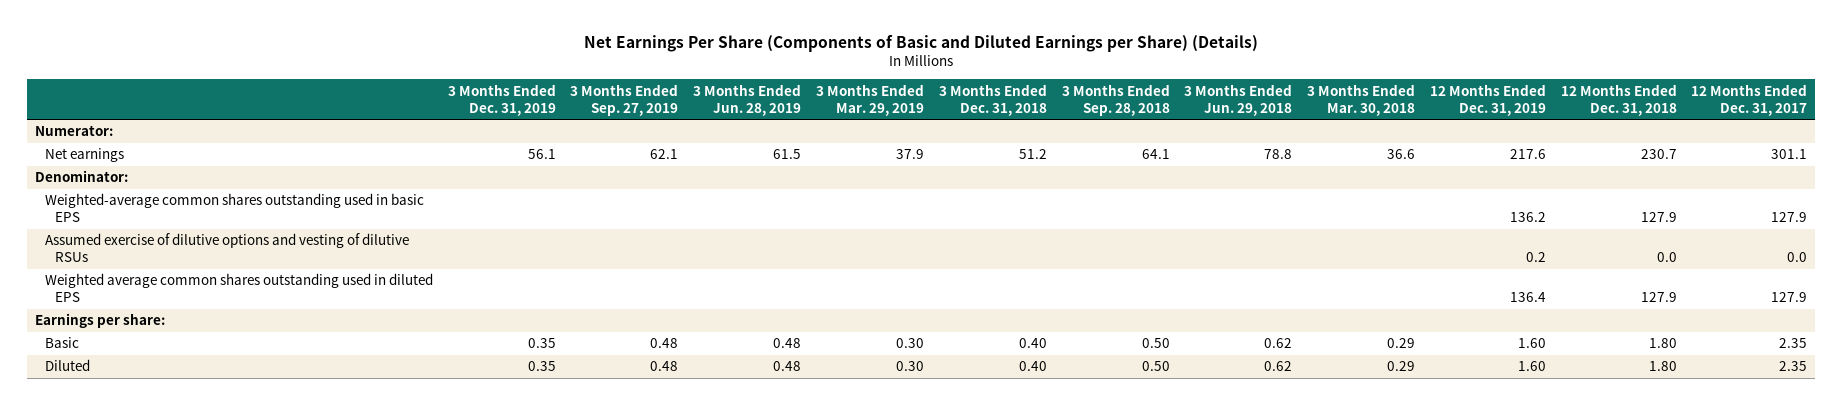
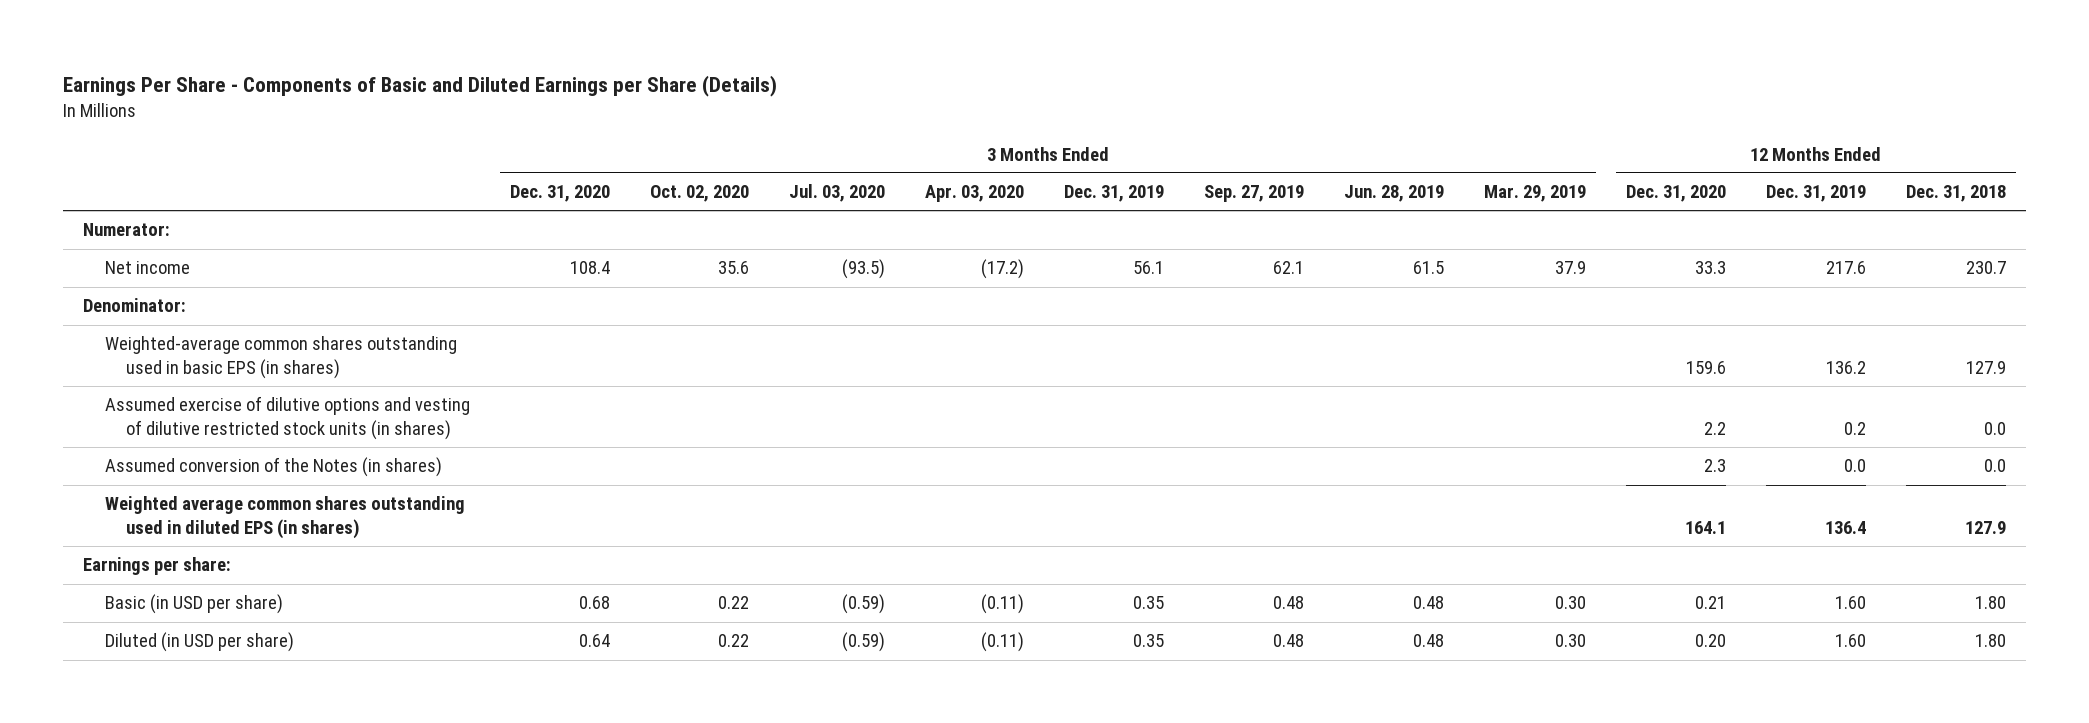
[584,35,1259,53] Net Earnings Per Share (Components of Basic and Diluted Earnings per Share) (Details) -> [63,74,778,97] Earnings Per Share - Components of Basic and Diluted Earnings per Share (Details)
[938,83,1047,116] 3 Months Ended Dec. 31, 2018 -> none
[1061,83,1170,116] 3 Months Ended Sep. 28, 2018 -> none
[1184,83,1293,116] 3 Months Ended Jun. 29, 2018 -> none
[1307,83,1416,116] 3 Months Ended Mar. 30, 2018 -> none
[1691,83,1808,116] 12 Months Ended Dec. 31, 2017 -> none
none -> [509,185,610,203] Dec. 31, 2020
none -> [649,185,749,203] Oct. 02, 2020
none -> [788,184,885,203] Jul. 03, 2020
none -> [924,185,1024,203] Apr. 03, 2020
none -> [1625,185,1726,203] Dec. 31, 2020
[44,148,124,163] Net earnings -> [104,261,190,275] Net income
[44,193,424,223] Weighted-average common shares outstanding used in basic EPS -> [104,336,457,380] Weighted-average common shares outstanding used in basic EPS (in shares)
[44,233,409,263] Assumed exercise of dilutive options and vesting of dilutive RSUs -> [104,396,470,441] Assumed exercise of dilutive options and vesting of dilutive restricted stock units (in shares)
none -> [104,457,442,478] Assumed conversion of the Notes (in shares)
[44,273,433,303] Weighted average common shares outstanding used in diluted EPS -> [104,496,465,540] Weighted average common shares outstanding used in diluted EPS (in shares)
[44,337,79,349] Basic -> [104,594,283,615] Basic (in USD per share)
[44,359,90,372] Diluted -> [104,632,294,653] Diluted (in USD per share)

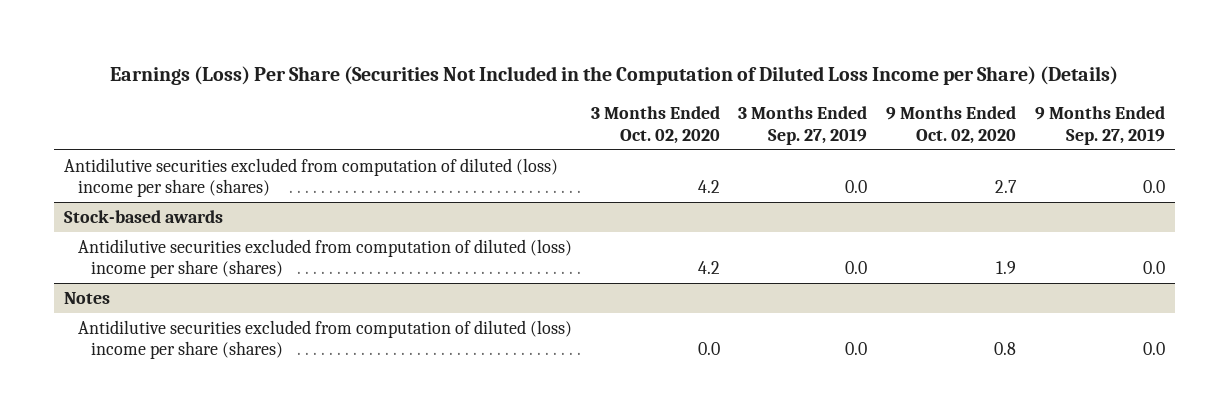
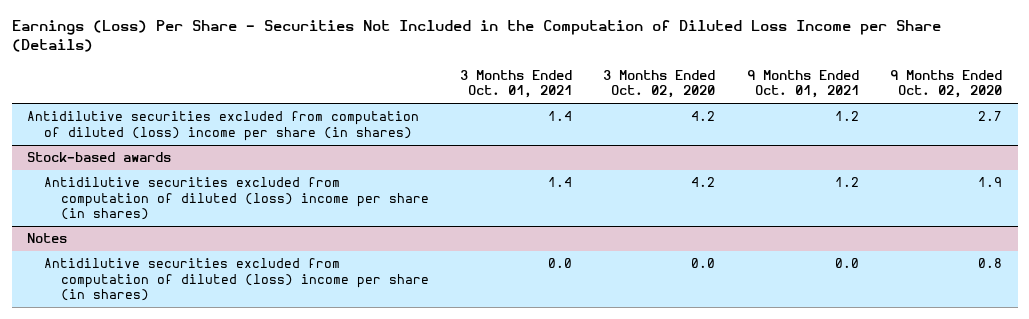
[110,66,1119,86] Earnings (Loss) Per Share (Securities Not Included in the Computation of Diluted Loss Income per Share) (Details) -> [11,20,941,53] Earnings (Loss) Per Share - Securities Not Included in the Computation of Diluted Loss Income per Share (Details)
[738,106,868,145] 3 Months Ended Sep. 27, 2019 -> none
[1035,106,1166,145] 9 Months Ended Sep. 27, 2019 -> none
none -> [460,69,573,99] 3 Months Ended Oct. 01, 2021
none -> [746,69,859,99] 9 Months Ended Oct. 01, 2021
[63,157,558,198] Antidilutive securities excluded from computation of diluted (loss) income per share (shares) -> [27,111,420,141] Antidilutive securities excluded from computation of diluted (loss) income per share (in shares)
[77,238,572,279] Antidilutive securities excluded from computation of diluted (loss) income per share (shares) -> [44,177,429,221] Antidilutive securities excluded from computation of diluted (loss) income per share (in shares)
[77,319,572,360] Antidilutive securities excluded from computation of diluted (loss) income per share (shares) -> [44,258,429,302] Antidilutive securities excluded from computation of diluted (loss) income per share (in shares)

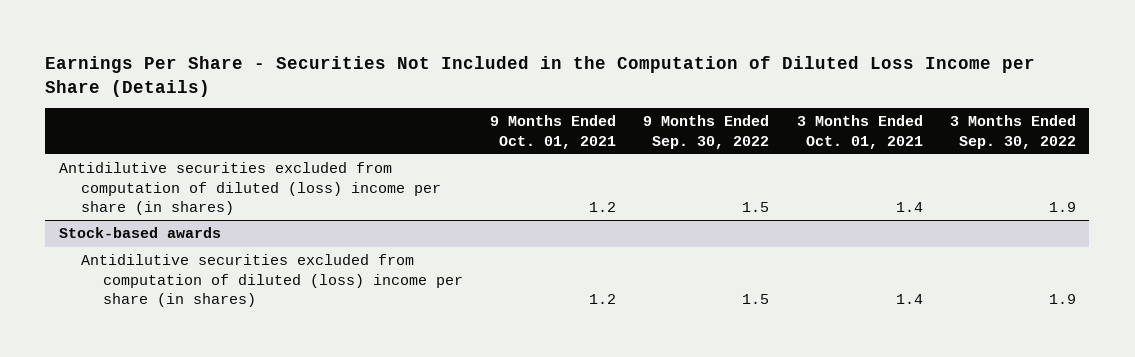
[11,20,941,53] Earnings (Loss) Per Share - Securities Not Included in the Computation of Diluted Loss Income per Share (Details) -> [45,56,1036,97] Earnings Per Share - Securities Not Included in the Computation of Diluted Loss Income per Share (Details)
[603,69,716,99] 3 Months Ended Oct. 02, 2020 -> none
[889,69,1002,99] 9 Months Ended Oct. 02, 2020 -> none
none -> [643,115,770,149] 9 Months Ended Sep. 30, 2022
none -> [949,115,1076,149] 3 Months Ended Sep. 30, 2022
[27,233,68,244] Notes -> none
[44,258,429,302] Antidilutive securities excluded from computation of diluted (loss) income per share (in shares) -> none

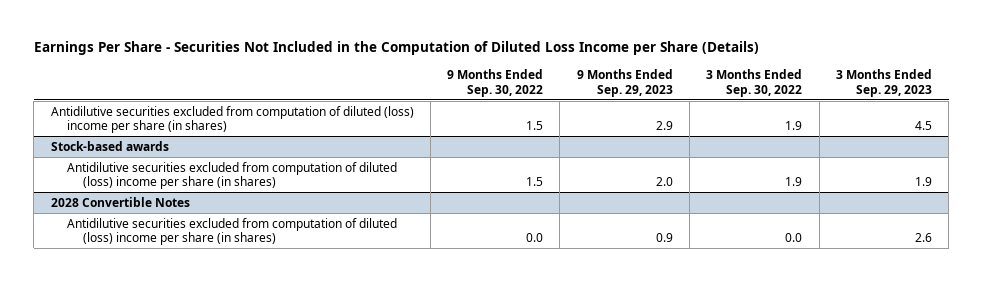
[490,115,617,149] 9 Months Ended Oct. 01, 2021 -> none
[796,115,923,149] 3 Months Ended Oct. 01, 2021 -> none
none -> [576,69,673,97] 9 Months Ended Sep. 29, 2023
none -> [835,69,932,97] 3 Months Ended Sep. 29, 2023
none -> [50,196,190,207] 2028 Convertible Notes
none -> [66,217,397,246] Antidilutive securities excluded from computation of diluted (loss) income per share (in shares)

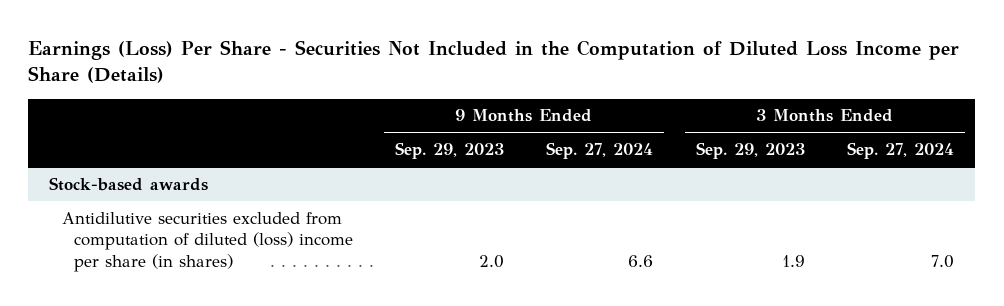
[33,41,759,56] Earnings Per Share - Securities Not Included in the Computation of Diluted Loss Income per Share (Details) -> [28,39,960,84] Earnings (Loss) Per Share - Securities Not Included in the Computation of Diluted Loss Income per Share (Details)
[447,69,544,97] 9 Months Ended Sep. 30, 2022 -> none
[706,69,803,97] 3 Months Ended Sep. 30, 2022 -> none
none -> [546,142,654,160] Sep. 27, 2024
none -> [847,142,955,160] Sep. 27, 2024
[50,105,414,134] Antidilutive securities excluded from computation of diluted (loss) income per share (in shares) -> none
[50,196,190,207] 2028 Convertible Notes -> none
[66,217,397,246] Antidilutive securities excluded from computation of diluted (loss) income per share (in shares) -> none

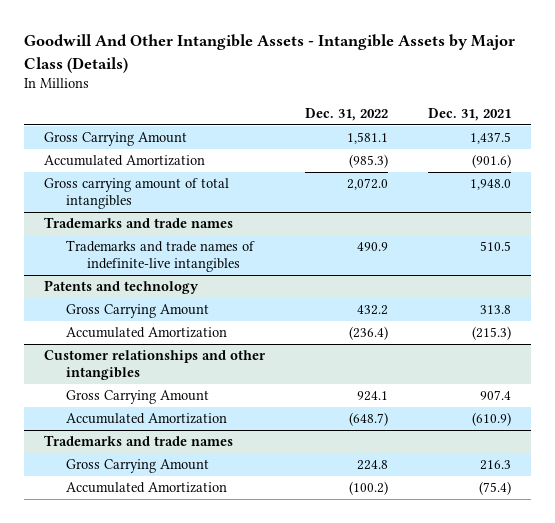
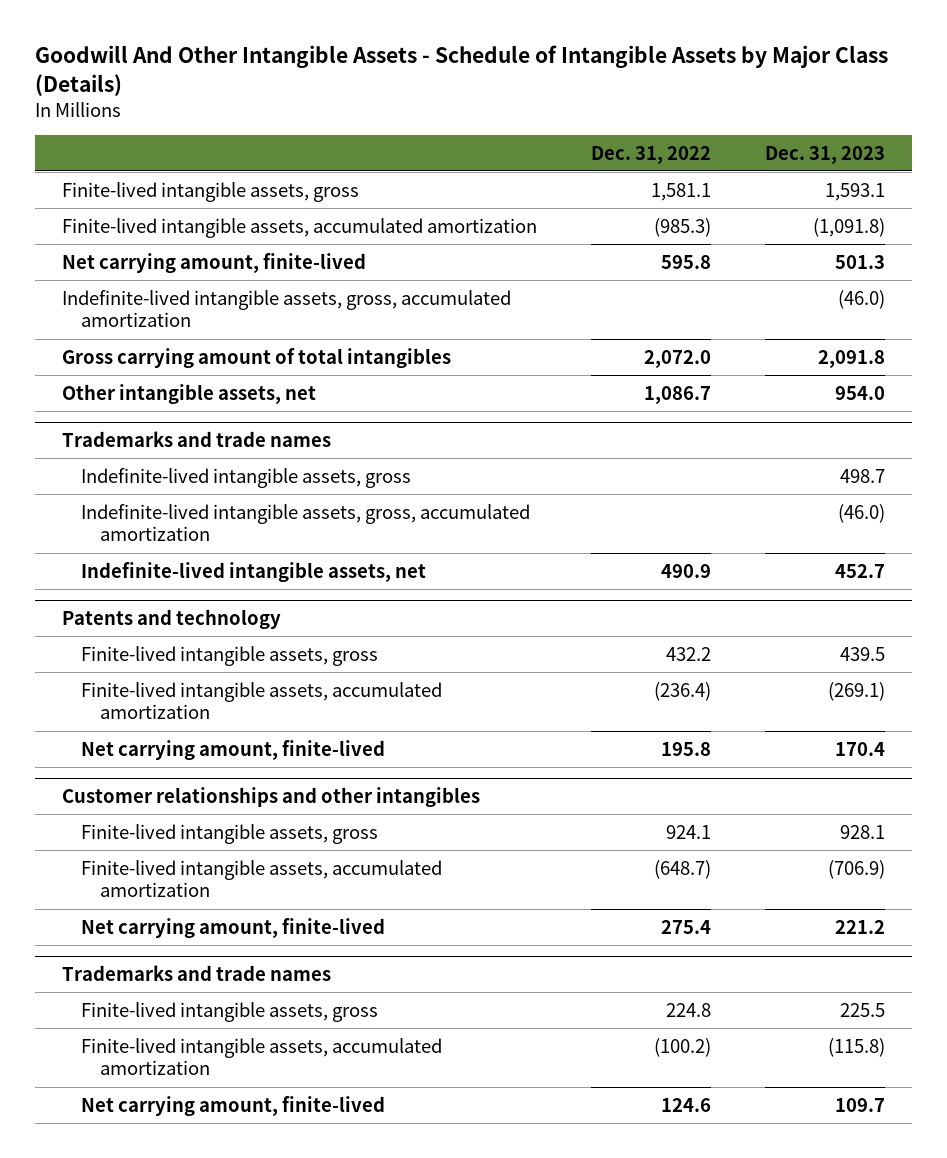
[24,34,516,73] Goodwill And Other Intangible Assets - Intangible Assets by Major Class (Details) -> [34,45,888,96] Goodwill And Other Intangible Assets - Schedule of Intangible Assets by Major Class (Details)
[428,108,512,122] Dec. 31, 2021 -> none
none -> [764,145,885,164] Dec. 31, 2023
[44,131,188,146] Gross Carrying Amount -> [61,181,359,202] Finite-lived intangible assets, gross
[44,154,206,166] Accumulated Amortization -> [61,217,537,238] Finite-lived intangible assets, accumulated amortization
none -> [61,252,366,273] Net carrying amount, finite-lived
none -> [61,289,511,328] Indefinite-lived intangible assets, gross, accumulated amortization
none -> [61,383,316,404] Other intangible assets, net
none -> [80,467,411,488] Indefinite-lived intangible assets, gross
none -> [80,503,530,542] Indefinite-lived intangible assets, gross, accumulated amortization
[65,239,255,272] Trademarks and trade names of indefinite-live intangibles -> [80,561,426,582] Indefinite-lived intangible assets, net
[65,303,209,318] Gross Carrying Amount -> [80,645,378,666] Finite-lived intangible assets, gross
[65,326,227,338] Accumulated Amortization -> [80,681,442,720] Finite-lived intangible assets, accumulated amortization
none -> [80,739,385,760] Net carrying amount, finite-lived
[65,389,209,404] Gross Carrying Amount -> [80,823,378,844] Finite-lived intangible assets, gross
[65,412,227,424] Accumulated Amortization -> [80,859,442,898] Finite-lived intangible assets, accumulated amortization
none -> [80,917,385,938] Net carrying amount, finite-lived
[65,458,209,473] Gross Carrying Amount -> [80,1001,378,1022] Finite-lived intangible assets, gross
[65,481,227,493] Accumulated Amortization -> [80,1037,442,1076] Finite-lived intangible assets, accumulated amortization
none -> [80,1095,385,1116] Net carrying amount, finite-lived

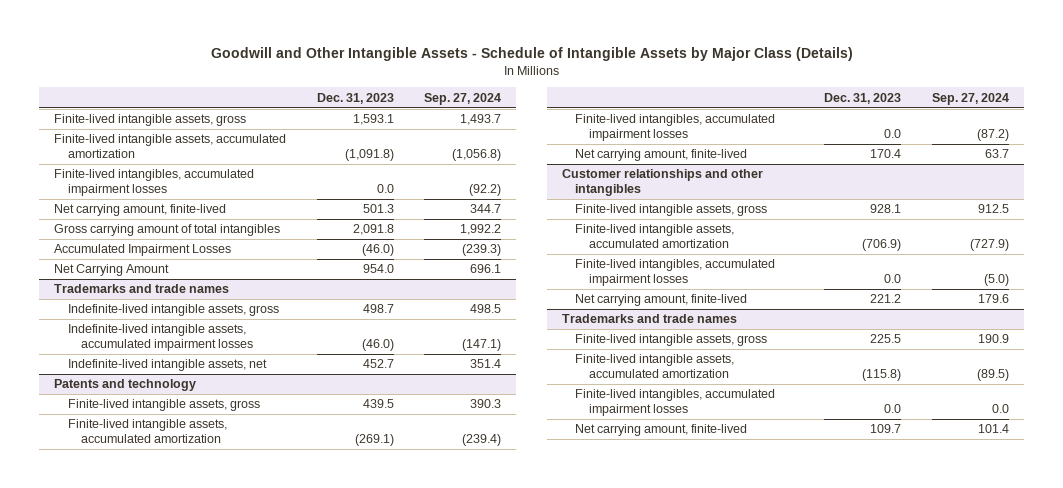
[34,45,888,96] Goodwill And Other Intangible Assets - Schedule of Intangible Assets by Major Class (Details) -> [210,47,853,62] Goodwill and Other Intangible Assets - Schedule of Intangible Assets by Major Class (Details)
[590,145,711,164] Dec. 31, 2022 -> none
none -> [423,92,501,105] Sep. 27, 2024
none -> [54,169,255,196] Finite-lived intangibles, accumulated impairment losses
[61,289,511,328] Indefinite-lived intangible assets, gross, accumulated amortization -> none
none -> [54,244,232,257] Accumulated Impairment Losses
[61,383,316,404] Other intangible assets, net -> [54,264,170,277] Net Carrying Amount
[80,503,530,542] Indefinite-lived intangible assets, gross, accumulated amortization -> [67,324,254,351] Indefinite-lived intangible assets, accumulated impairment losses
none -> [575,114,776,141] Finite-lived intangibles, accumulated impairment losses
none -> [575,259,776,286] Finite-lived intangibles, accumulated impairment losses
none -> [575,389,776,416] Finite-lived intangibles, accumulated impairment losses

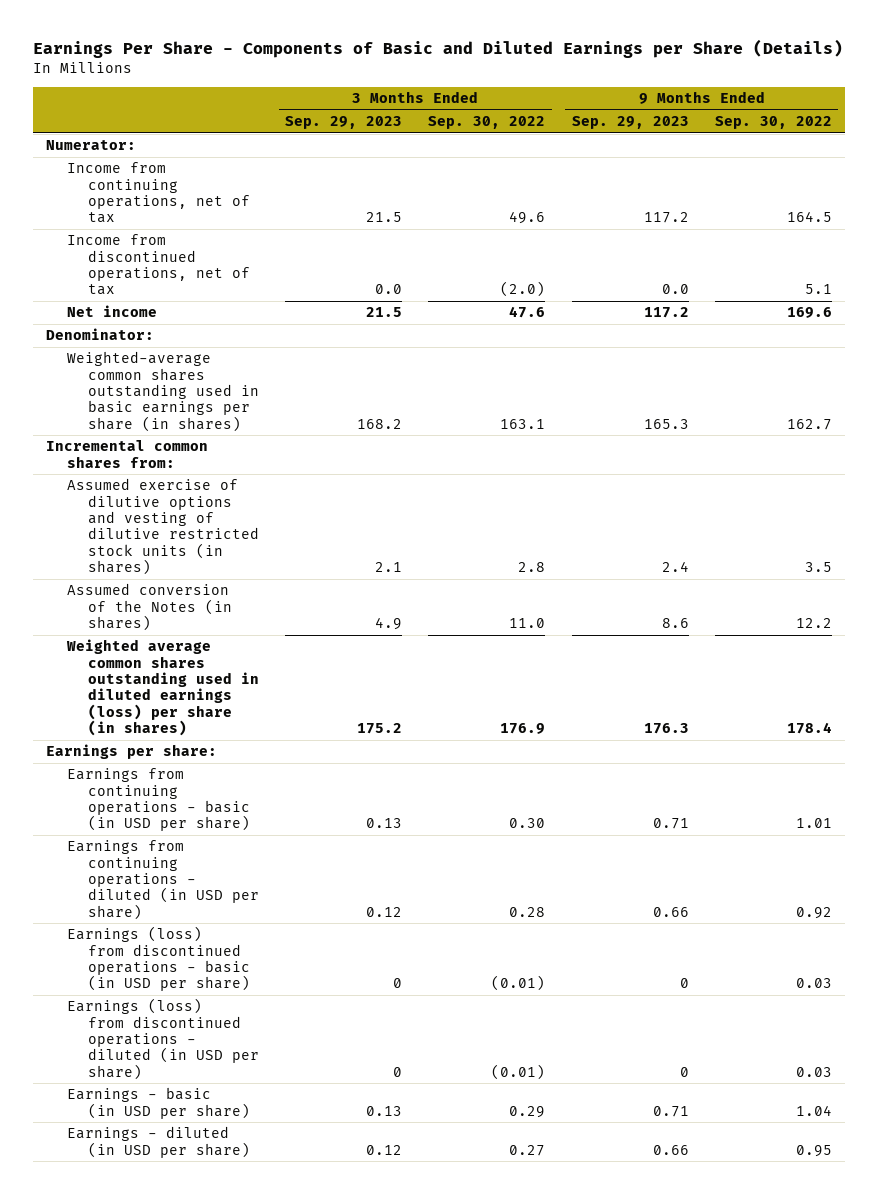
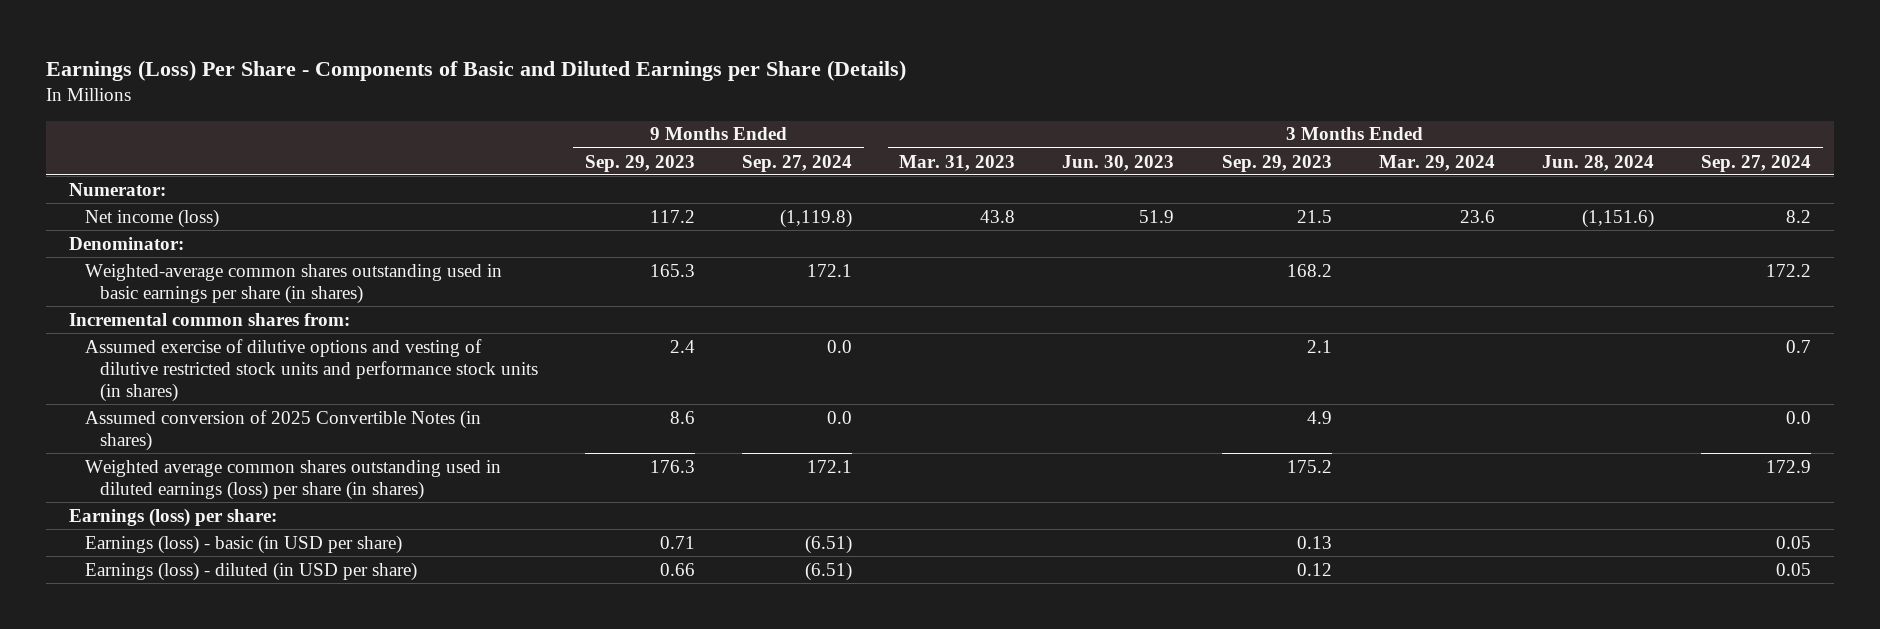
[32,39,843,59] Earnings Per Share - Components of Basic and Diluted Earnings per Share (Details) -> [45,59,906,81] Earnings (Loss) Per Share - Components of Basic and Diluted Earnings per Share (Details)
[428,116,546,130] Sep. 30, 2022 -> none
[714,116,832,130] Sep. 30, 2022 -> none
none -> [742,154,853,172] Sep. 27, 2024
none -> [899,154,1016,171] Mar. 31, 2023
none -> [1062,154,1175,171] Jun. 30, 2023
none -> [1378,154,1495,171] Mar. 29, 2024
none -> [1541,154,1654,171] Jun. 28, 2024
none -> [1700,154,1811,172] Sep. 27, 2024
[67,162,251,224] Income from continuing operations, net of tax -> none
[67,234,251,296] Income from discontinued operations, net of tax -> none
[67,305,158,318] Net income -> [84,208,219,228] Net income (loss)
[67,478,260,575] Assumed exercise of dilutive options and vesting of dilutive restricted stock units (in shares) -> [84,338,539,403] Assumed exercise of dilutive options and vesting of dilutive restricted stock units and performance stock units (in shares)
[67,583,233,631] Assumed conversion of the Notes (in shares) -> [84,409,481,451] Assumed conversion of 2025 Convertible Notes (in shares)
[67,768,251,832] Earnings from continuing operations - basic (in USD per share) -> none
[67,840,260,920] Earnings from continuing operations - diluted (in USD per share) -> none
[67,926,251,992] Earnings (loss) from discontinued operations - basic (in USD per share) -> none
[67,998,260,1080] Earnings (loss) from discontinued operations - diluted (in USD per share) -> none
[45,744,217,760] Earnings per share: -> [69,507,278,527] Earnings (loss) per share:
[67,1087,251,1119] Earnings - basic (in USD per share) -> [84,534,402,554] Earnings (loss) - basic (in USD per share)
[67,1126,251,1158] Earnings - diluted (in USD per share) -> [84,561,417,581] Earnings (loss) - diluted (in USD per share)

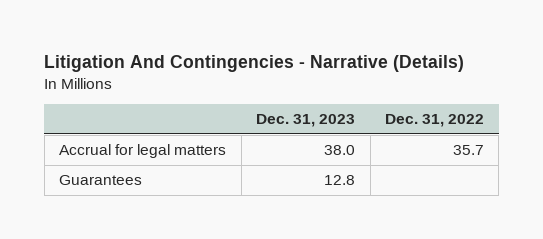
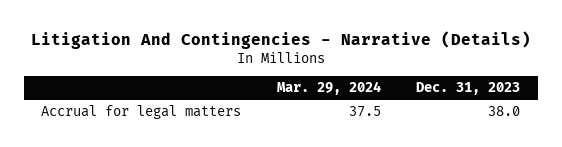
[384,113,484,127] Dec. 31, 2022 -> none
none -> [276,81,381,96] Mar. 29, 2024
[59,175,143,186] Guarantees -> none

